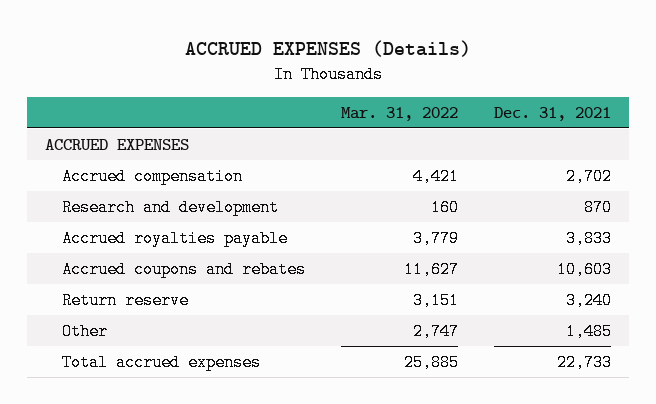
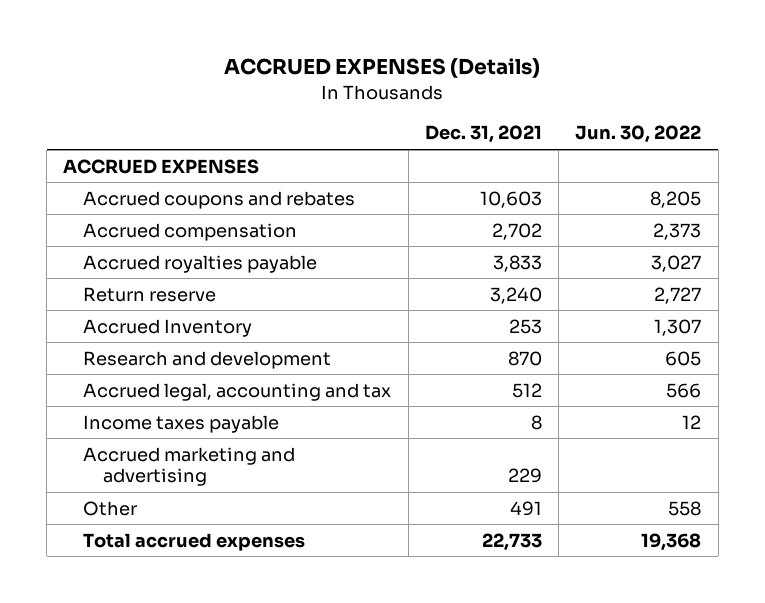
[341,106,459,121] Mar. 31, 2022 -> none
none -> [575,125,702,144] Jun. 30, 2022
[62,260,307,278] Accrued coupons and rebates -> [83,190,356,209] Accrued coupons and rebates
none -> [83,318,253,337] Accrued Inventory
[62,198,280,216] Research and development -> [83,350,332,369] Research and development
none -> [83,382,392,401] Accrued legal, accounting and tax
none -> [83,414,280,433] Income taxes payable
none -> [83,446,296,487] Accrued marketing and advertising
[566,322,613,340] 1,485 -> [509,500,542,516] 491

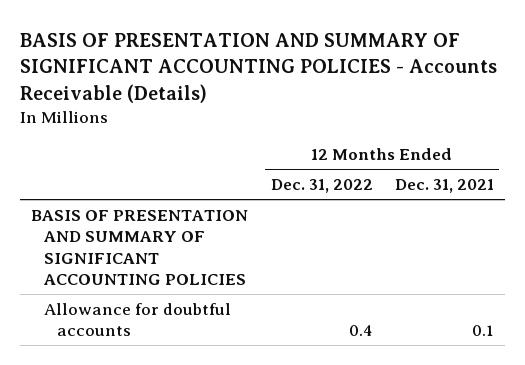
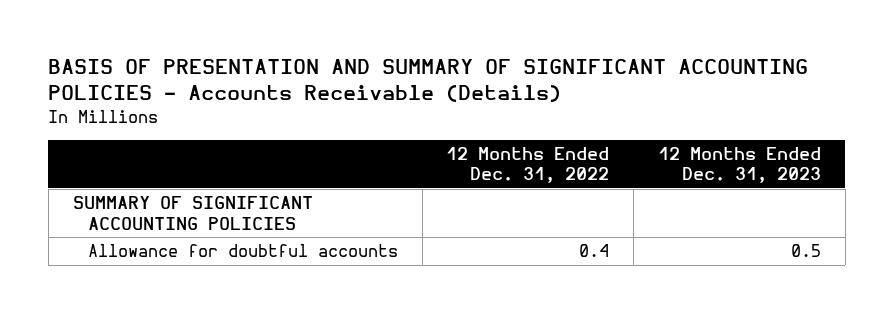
[394,179,494,194] Dec. 31, 2021 -> none
none -> [657,146,821,184] 12 Months Ended Dec. 31, 2023
[31,209,249,286] BASIS OF PRESENTATION AND SUMMARY OF SIGNIFICANT ACCOUNTING POLICIES -> [72,196,313,230] SUMMARY OF SIGNIFICANT ACCOUNTING POLICIES

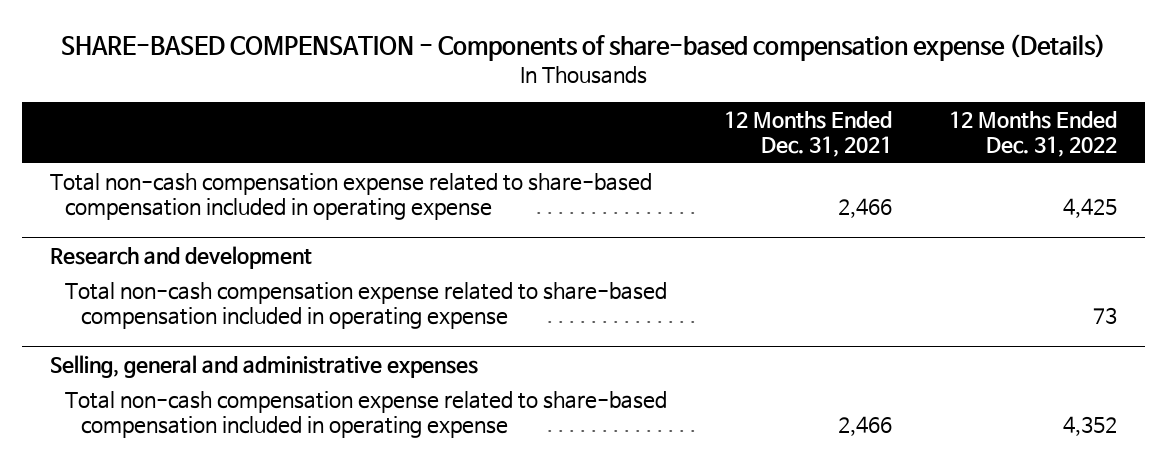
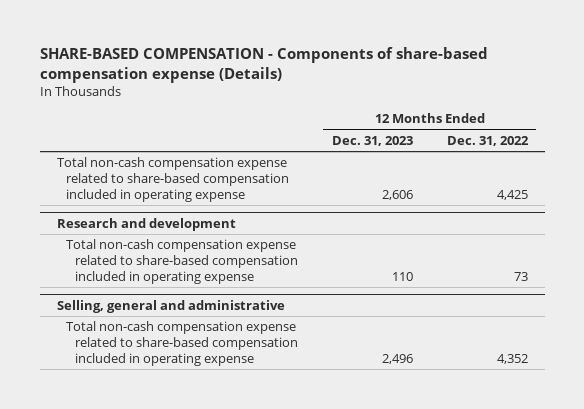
[723,111,892,158] 12 Months Ended Dec. 31, 2021 -> none
none -> [331,135,413,146] Dec. 31, 2023
[50,354,479,378] Selling, general and administrative expenses -> [56,300,285,314] Selling, general and administrative

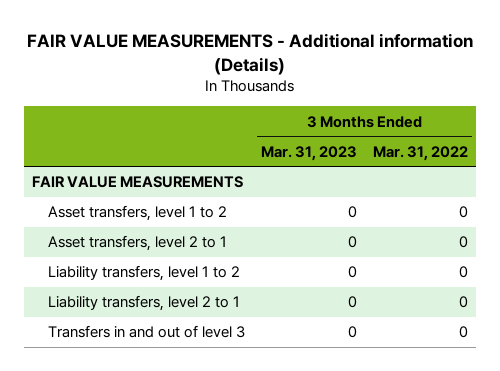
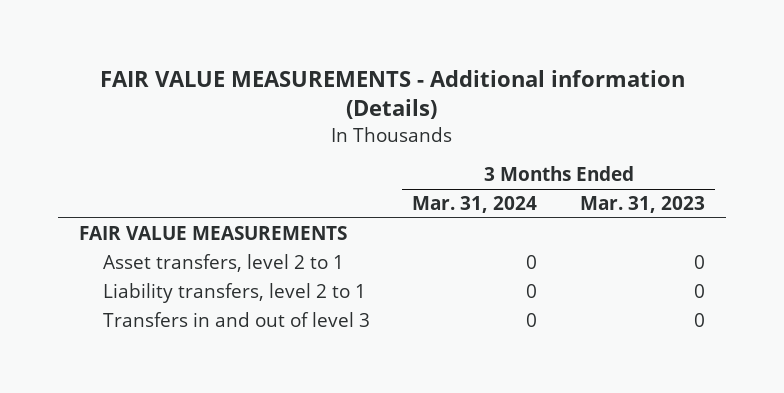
[373,145,469,161] Mar. 31, 2022 -> none
none -> [412,195,538,213] Mar. 31, 2024
[48,205,228,222] Asset transfers, level 1 to 2 -> none
[48,265,241,282] Liability transfers, level 1 to 2 -> none

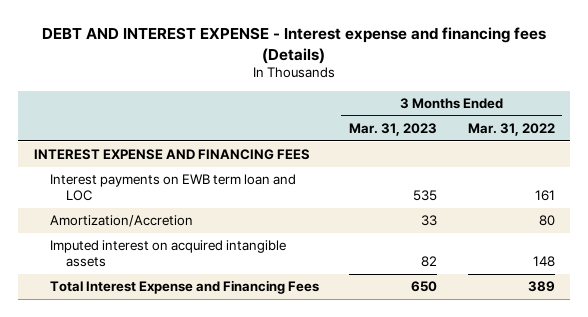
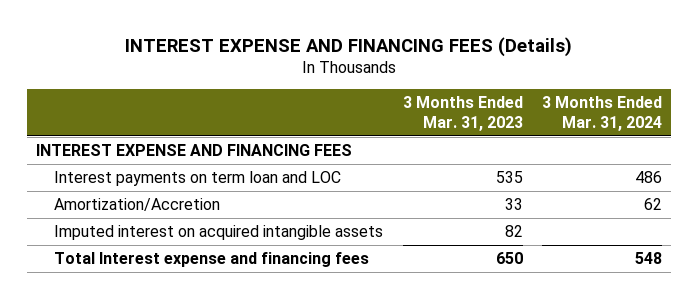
[42,26,547,64] DEBT AND INTEREST EXPENSE - Interest expense and financing fees (Details) -> [125,36,573,57] INTEREST EXPENSE AND FINANCING FEES (Details)
[467,122,555,136] Mar. 31, 2022 -> none
none -> [541,96,662,131] 3 Months Ended Mar. 31, 2024
[49,174,296,202] Interest payments on EWB term loan and LOC -> [54,171,342,187] Interest payments on term loan and LOC
[49,280,319,295] Total Interest Expense and Financing Fees -> [54,252,370,268] Total Interest expense and financing fees

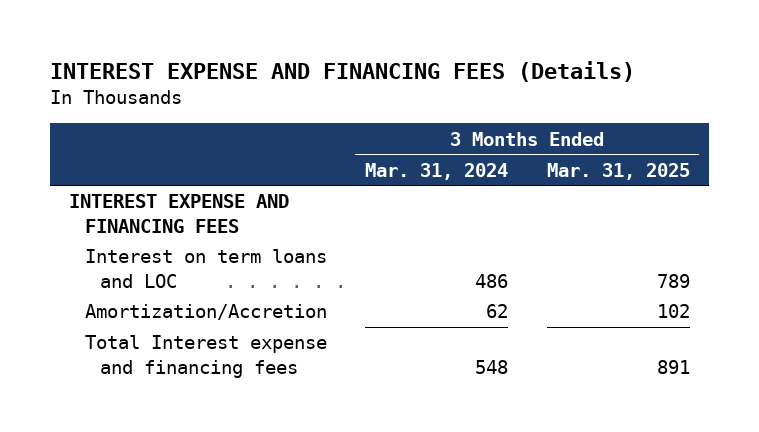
[402,96,523,131] 3 Months Ended Mar. 31, 2023 -> none
none -> [546,162,690,180] Mar. 31, 2025
[54,171,342,187] Interest payments on term loan and LOC -> [84,249,327,288] Interest on term loans and LOC
[54,225,384,241] Imputed interest on acquired intangible assets -> none

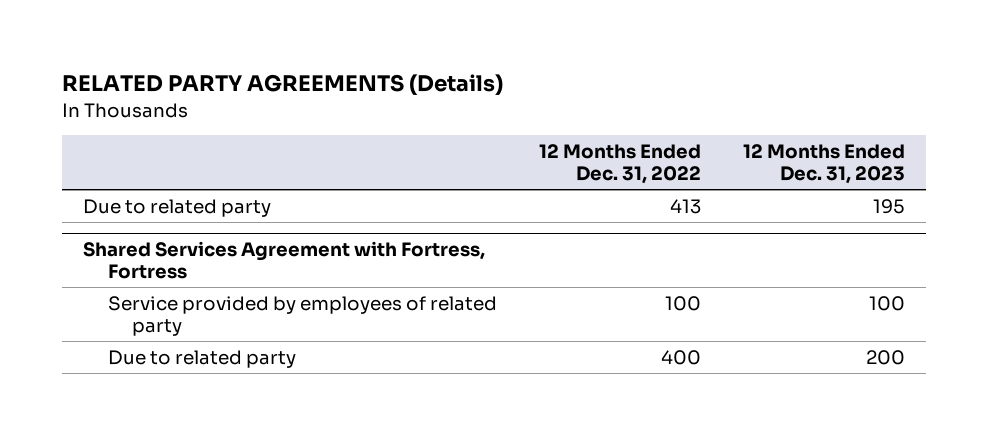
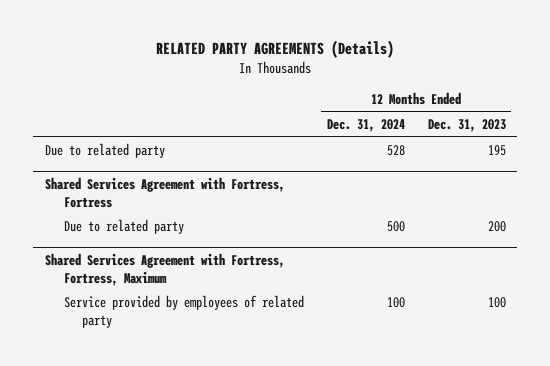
[538,144,701,185] 12 Months Ended Dec. 31, 2022 -> none
none -> [326,119,405,133] Dec. 31, 2024
[107,295,497,337] Service provided by employees of related party -> none
none -> [44,253,285,286] Shared Services Agreement with Fortress, Fortress, Maximum
none -> [63,295,304,328] Service provided by employees of related party

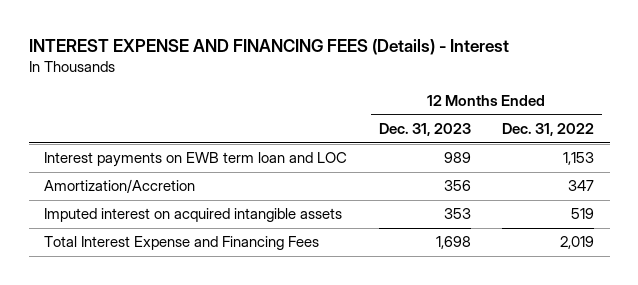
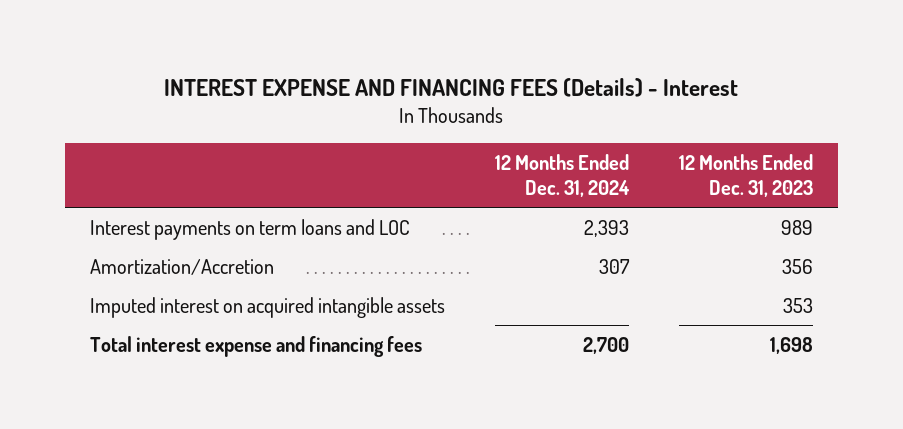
[501,123,594,137] Dec. 31, 2022 -> none
none -> [494,154,630,198] 12 Months Ended Dec. 31, 2024
[44,152,348,168] Interest payments on EWB term loan and LOC -> [89,218,410,240] Interest payments on term loans and LOC
[44,236,320,251] Total Interest Expense and Financing Fees -> [89,335,422,357] Total interest expense and financing fees

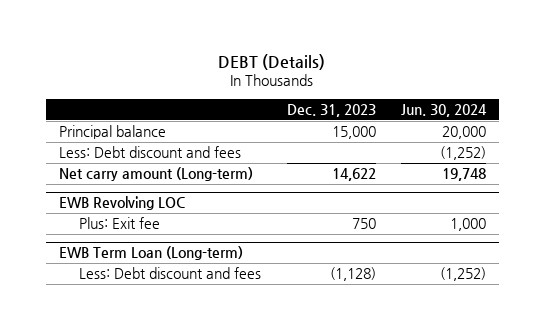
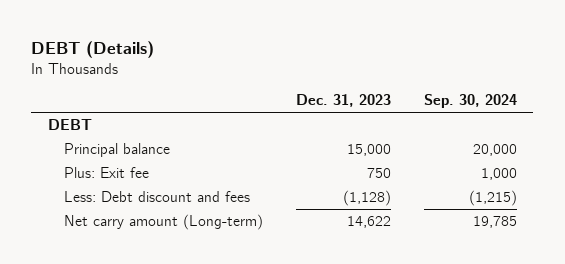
[401,103,488,117] Jun. 30, 2024 -> none
none -> [423,94,517,109] Sep. 30, 2024
none -> [47,119,92,131] DEBT
[58,146,241,159] Less: Debt discount and fees -> none
[58,196,185,211] EWB Revolving LOC -> none
[58,246,243,261] EWB Term Loan (Long-term) -> none
[58,167,253,182] Net carry amount (Long-term) -> [63,214,263,231] Net carry amount (Long-term)

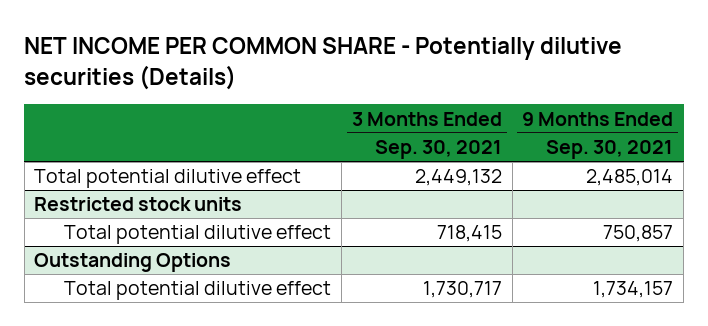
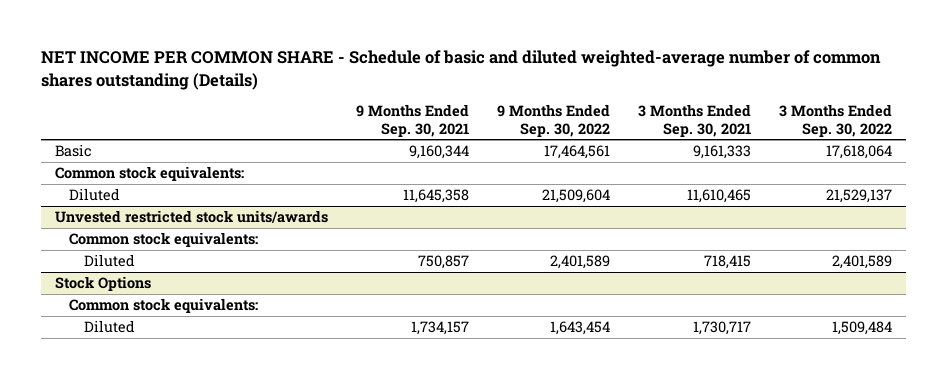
[24,37,623,90] NET INCOME PER COMMON SHARE - Potentially dilutive securities (Details) -> [40,50,881,90] NET INCOME PER COMMON SHARE - Schedule of basic and diluted weighted-average number of common shares outstanding (Details)
none -> [497,103,611,137] 9 Months Ended Sep. 30, 2022
none -> [779,103,893,137] 3 Months Ended Sep. 30, 2022
[34,169,302,189] Total potential dilutive effect -> none
none -> [54,143,92,157] Basic
none -> [54,165,244,181] Common stock equivalents:
none -> [69,187,121,201] Diluted
[34,197,243,212] Restricted stock units -> [54,209,328,223] Unvested restricted stock units/awards
none -> [69,231,259,247] Common stock equivalents:
[64,225,332,245] Total potential dilutive effect -> [83,253,135,267] Diluted
[34,253,232,273] Outstanding Options -> [54,275,151,291] Stock Options
none -> [69,297,259,313] Common stock equivalents:
[64,281,332,301] Total potential dilutive effect -> [83,319,135,333] Diluted

